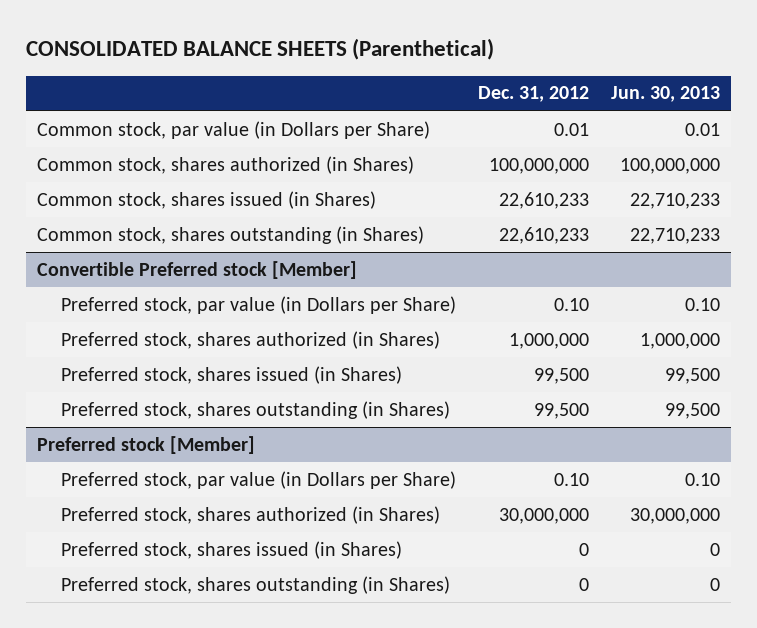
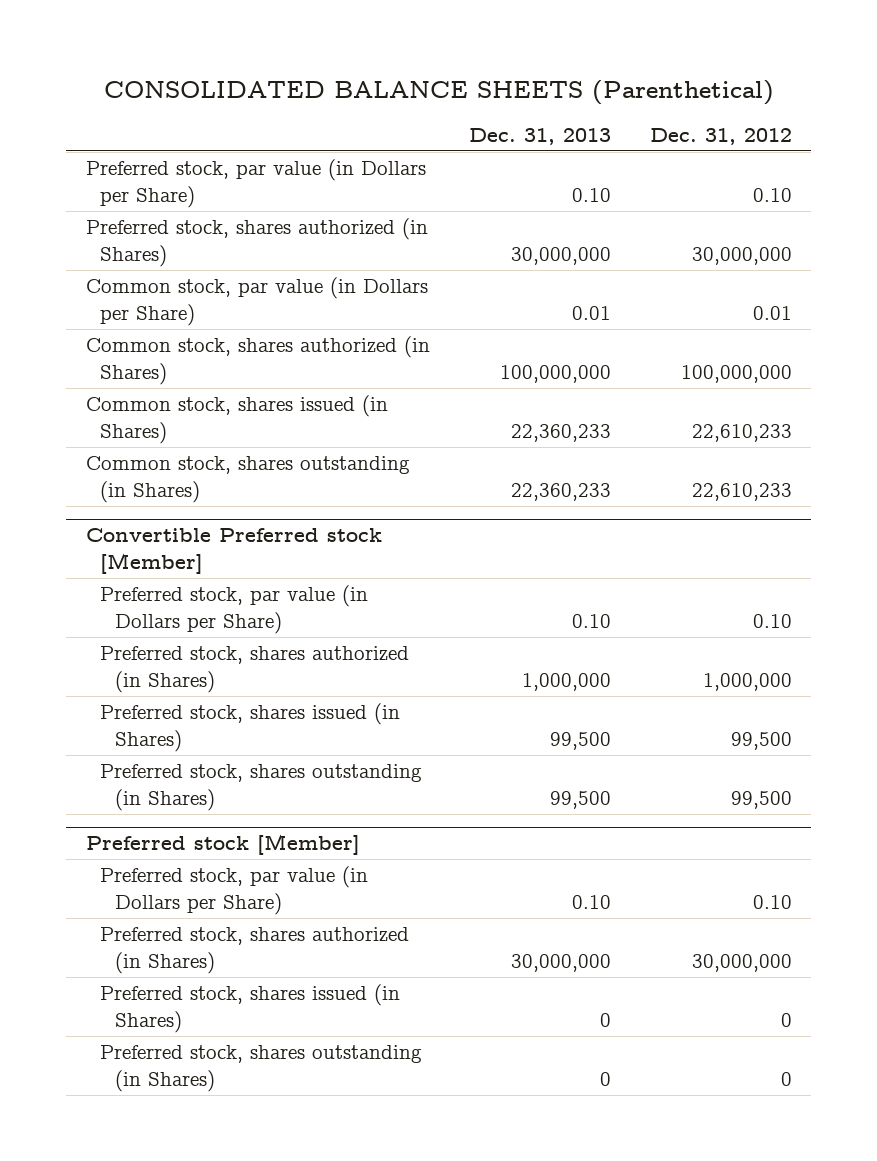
[610,86,720,103] Jun. 30, 2013 -> none
none -> [468,127,611,145] Dec. 31, 2013
none -> [85,159,426,208] Preferred stock, par value (in Dollars per Share)
none -> [85,218,428,267] Preferred stock, shares authorized (in Shares)

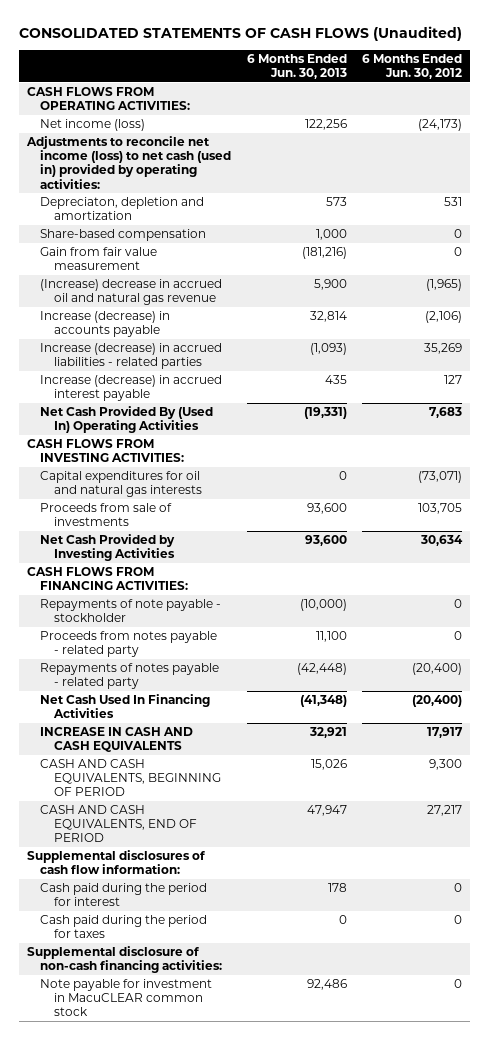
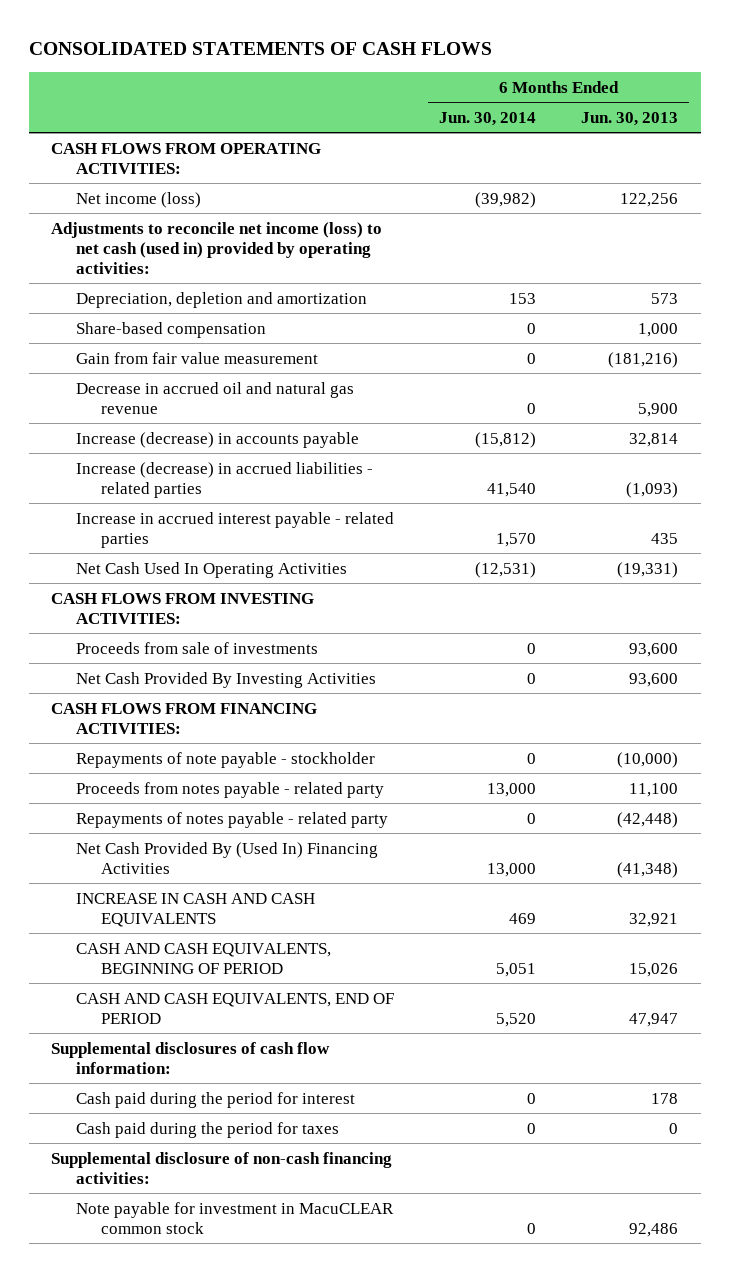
[18,25,462,41] CONSOLIDATED STATEMENTS OF CASH FLOWS (Unaudited) -> [28,42,492,56] CONSOLIDATED STATEMENTS OF CASH FLOWS
[362,53,463,80] 6 Months Ended Jun. 30, 2012 -> none
none -> [439,111,537,126] Jun. 30, 2014
[40,197,205,221] Depreciaton, depletion and amortization -> [76,291,368,308] Depreciation, depletion and amortization
[40,279,223,306] (Increase) decrease in accrued oil and natural gas revenue -> [76,381,355,414] Decrease in accrued oil and natural gas revenue
[40,375,223,402] Increase (decrease) in accrued interest payable -> [76,511,395,548] Increase in accrued interest payable - related parties
[40,406,214,434] Net Cash Provided By (Used In) Operating Activities -> [76,561,348,578] Net Cash Used In Operating Activities
[40,471,202,498] Capital expenditures for oil and natural gas interests -> none
[40,534,176,562] Net Cash Provided by Investing Activities -> [76,671,377,688] Net Cash Provided By Investing Activities
[40,694,211,719] Net Cash Used In Financing Activities -> [76,841,379,874] Net Cash Provided By (Used In) Financing Activities

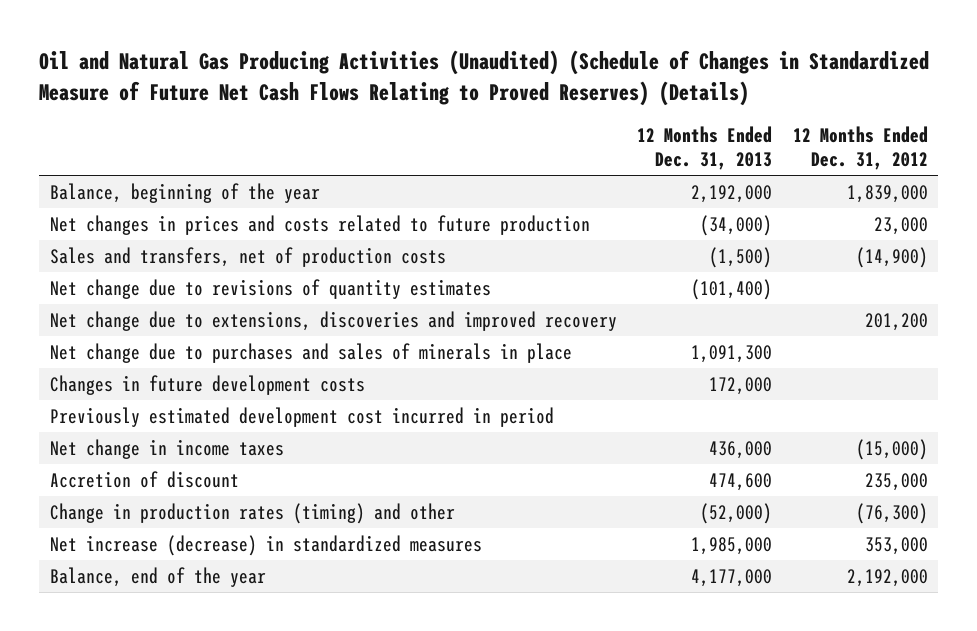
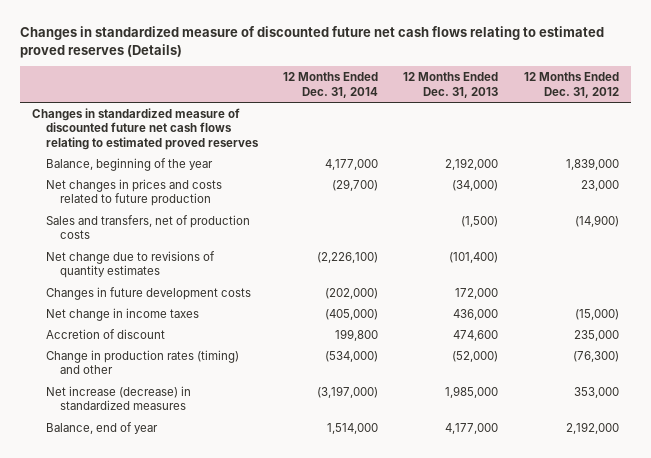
[39,50,930,106] Oil and Natural Gas Producing Activities (Unaudited) (Schedule of Changes in Standardized Measure of Future Net Cash Flows Relating to Proved Reserves) (Details) -> [19,26,604,59] Changes in standardized measure of discounted future net cash flows relating to estimated proved reserves (Details)
none -> [283,72,379,98] 12 Months Ended Dec. 31, 2014
none -> [32,107,259,151] Changes in standardized measure of discounted future net cash flows relating to estimated proved reserves
[49,310,617,331] Net change due to extensions, discoveries and improved recovery -> none
[49,342,572,363] Net change due to purchases and sales of minerals in place -> none
[49,406,554,427] Previously estimated development cost incurred in period -> none
[49,566,266,587] Balance, end of the year -> [45,421,158,434] Balance, end of year

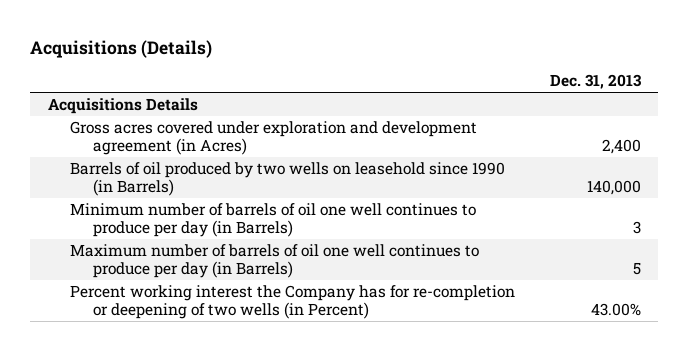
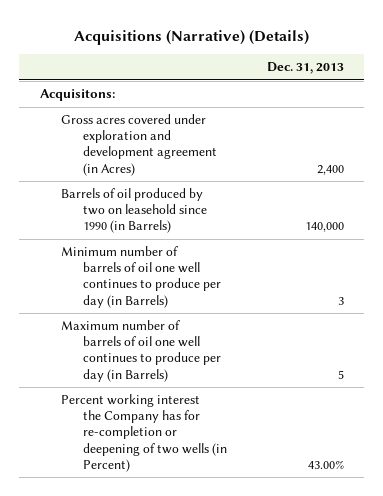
[30,40,213,59] Acquisitions (Details) -> [73,29,309,45] Acquisitions (Narrative) (Details)
[47,97,198,114] Acquisitions Details -> none
none -> [39,89,115,102] Acquisitons:
[70,161,506,196] Barrels of oil produced by two wells on leasehold since 1990 (in Barrels) -> [61,188,207,234] Barrels of oil produced by two on leasehold since 1990 (in Barrels)

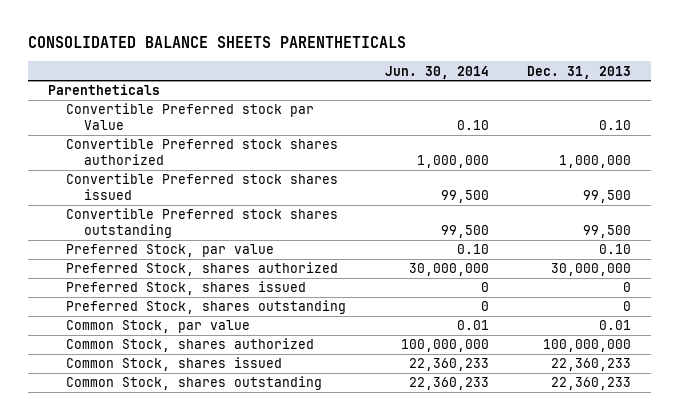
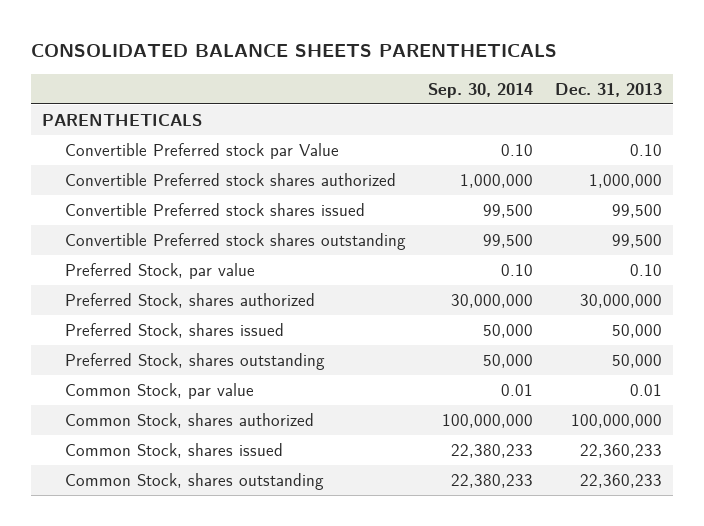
[384,65,489,79] Jun. 30, 2014 -> none
none -> [427,82,533,98] Sep. 30, 2014
[47,84,160,96] Parentheticals -> [42,113,203,126] PARENTHETICALS
[623,282,632,293] 0 -> [612,323,663,338] 50,000
[623,301,632,312] 0 -> [612,353,663,368] 50,000

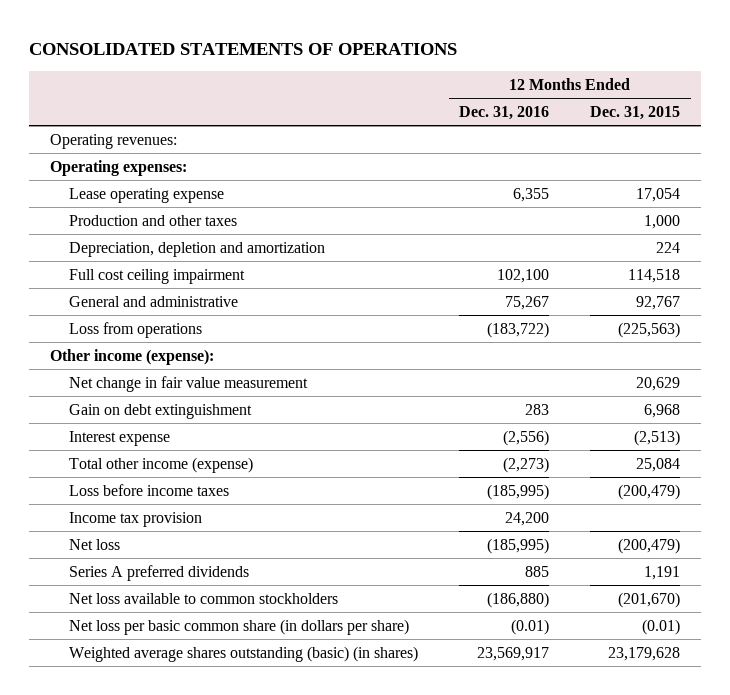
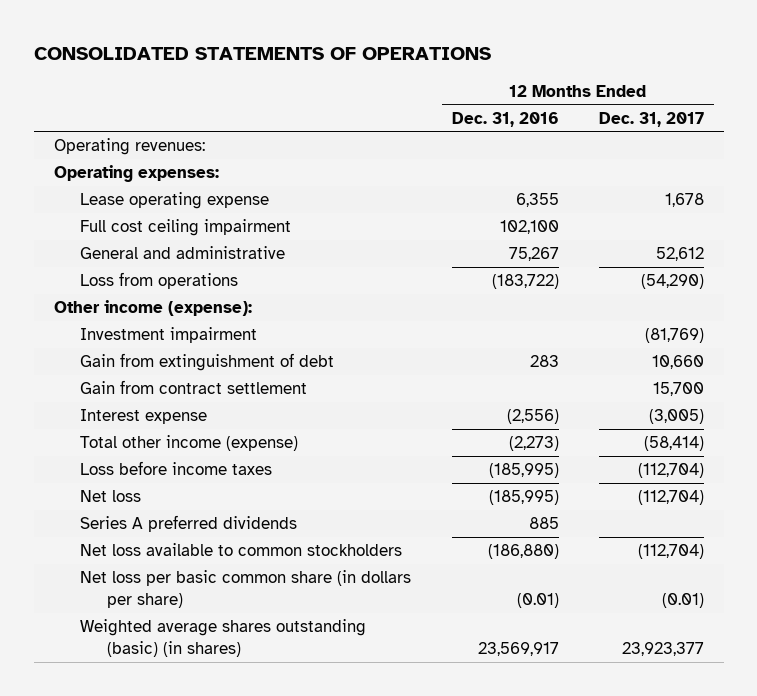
[590,105,681,120] Dec. 31, 2015 -> none
none -> [598,111,704,127] Dec. 31, 2017
[68,214,237,226] Production and other taxes -> none
[68,241,325,257] Depreciation, depletion and amortization -> none
[68,375,308,392] Net change in fair value measurement -> none
none -> [80,327,258,344] Investment impairment
[68,403,252,419] Gain on debt extinguishment -> [80,353,335,372] Gain from extinguishment of debt
none -> [80,380,308,395] Gain from contract settlement
[68,511,202,527] Income tax provision -> none

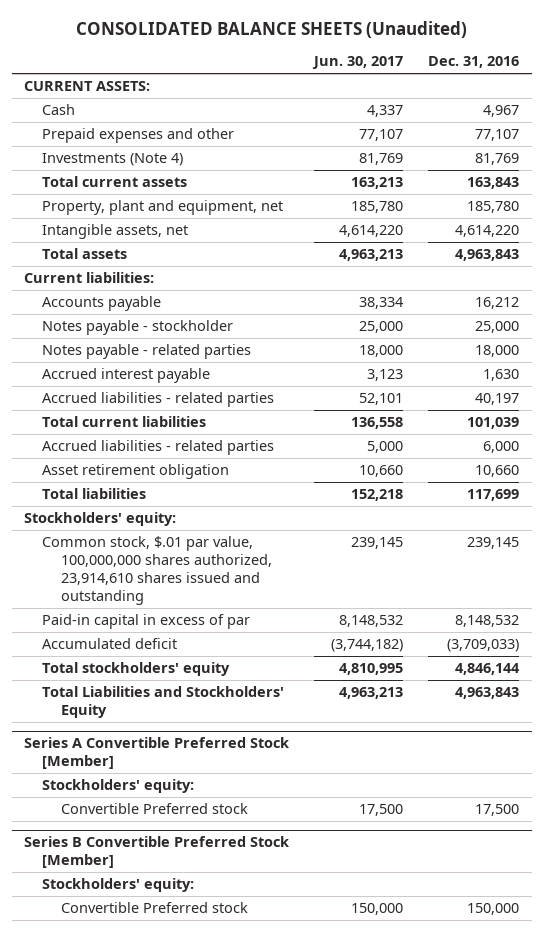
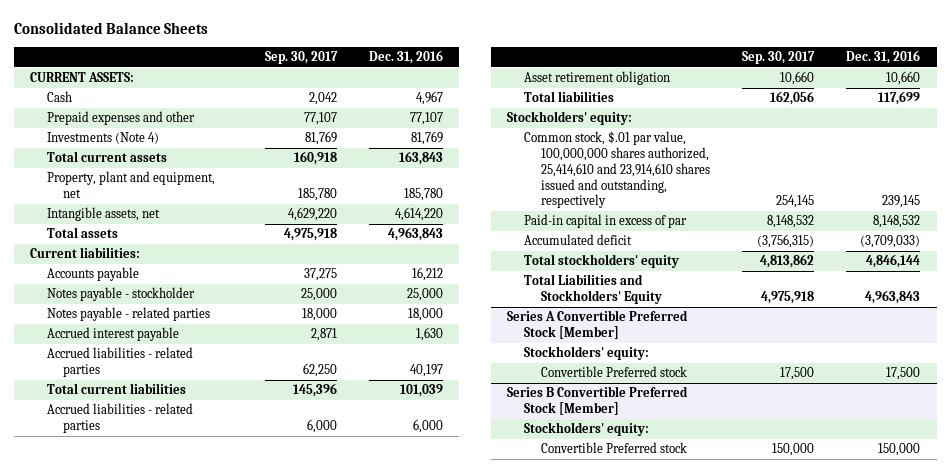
[75,20,467,38] CONSOLIDATED BALANCE SHEETS (Unaudited) -> [13,21,208,34] Consolidated Balance Sheets
[312,56,404,70] Jun. 30, 2017 -> none
none -> [264,51,338,65] Sep. 30, 2017
[42,536,272,606] Common stock, $.01 par value, 100,000,000 shares authorized, 23,914,610 shares issued and outstanding -> [524,131,711,209] Common stock, $.01 par value, 100,000,000 shares authorized, 25,414,610 and 23,914,610 shares issued and outstanding, respectively

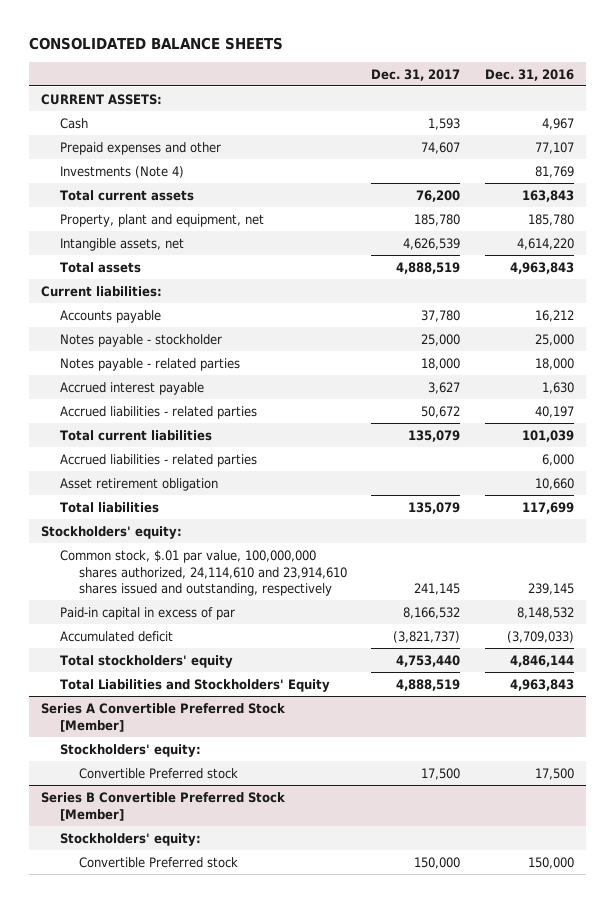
[13,21,208,34] Consolidated Balance Sheets -> [28,36,283,50] CONSOLIDATED BALANCE SHEETS
[264,51,338,65] Sep. 30, 2017 -> none
none -> [371,68,461,81] Dec. 31, 2017
[524,131,711,209] Common stock, $.01 par value, 100,000,000 shares authorized, 25,414,610 and 23,914,610 shares issued and outstanding, respectively -> [59,549,347,597] Common stock, $.01 par value, 100,000,000 shares authorized, 24,114,610 and 23,914,610 shares issued and outstanding, respectively

